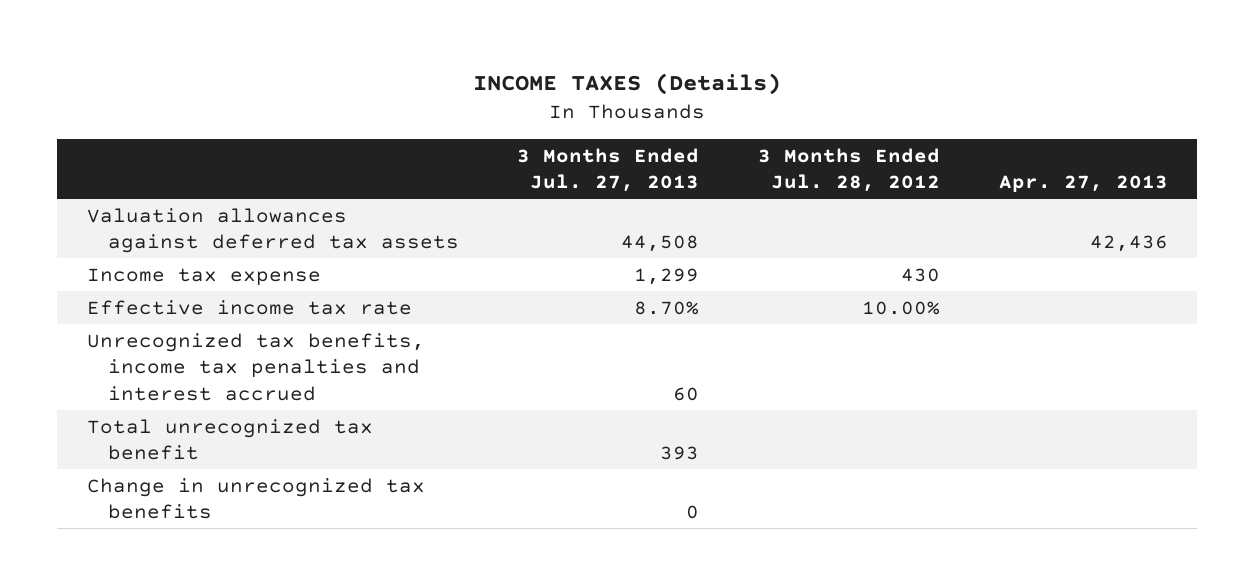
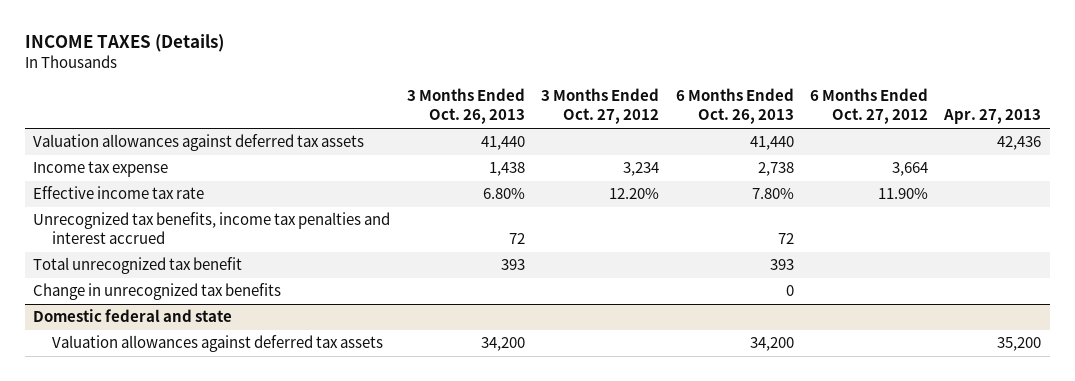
[517,147,700,193] 3 Months Ended Jul. 27, 2013 -> none
[757,147,940,193] 3 Months Ended Jul. 28, 2012 -> none
none -> [406,88,525,125] 3 Months Ended Oct. 26, 2013
none -> [541,88,660,125] 3 Months Ended Oct. 27, 2012
none -> [675,88,794,125] 6 Months Ended Oct. 26, 2013
none -> [810,88,929,125] 6 Months Ended Oct. 27, 2012
none -> [33,309,233,323] Domestic federal and state
none -> [51,335,383,353] Valuation allowances against deferred tax assets

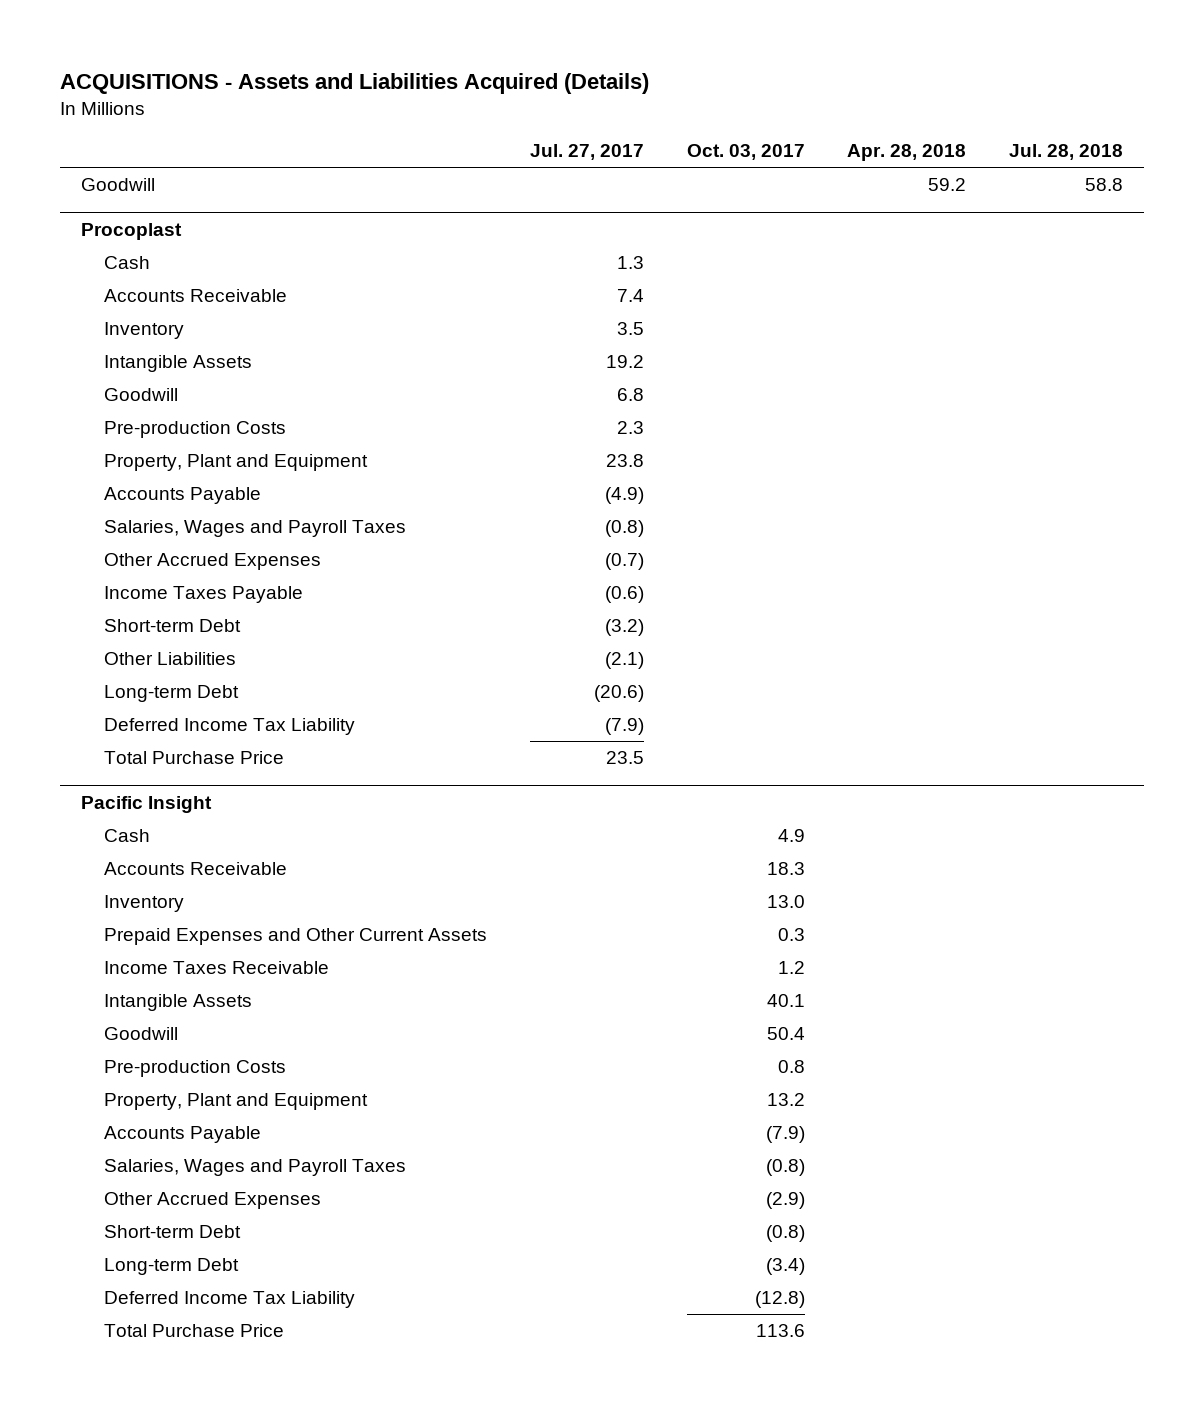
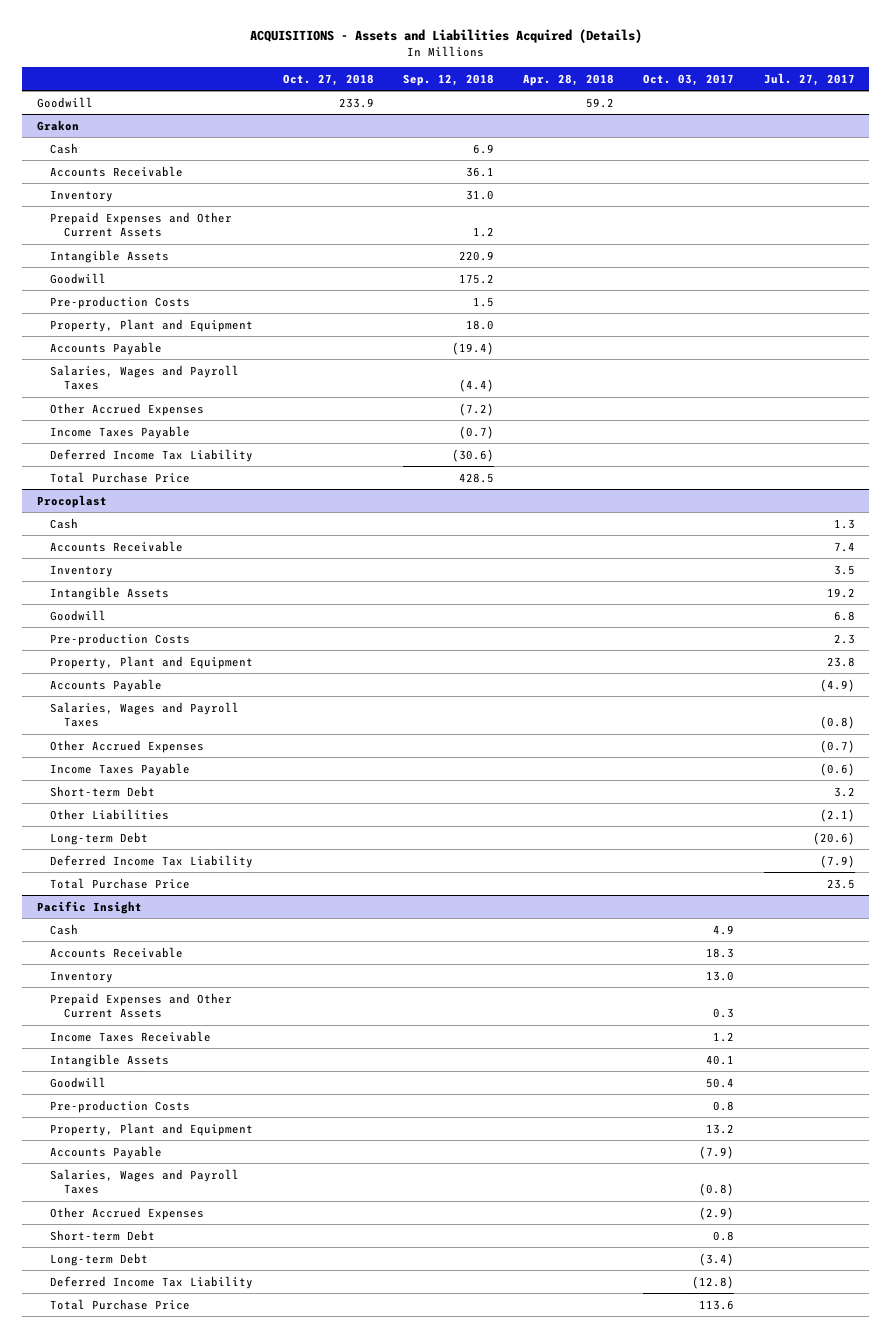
[1009,144,1124,161] Jul. 28, 2018 -> none
none -> [282,73,374,86] Oct. 27, 2018
none -> [402,73,494,86] Sep. 12, 2018
none -> [36,119,79,131] Grakon
none -> [50,142,79,154] Cash
none -> [50,165,184,177] Accounts Receivable
none -> [50,189,114,202] Inventory
none -> [50,211,233,238] Prepaid Expenses and Other Current Assets
none -> [50,249,170,263] Intangible Assets
none -> [50,272,107,284] Goodwill
none -> [50,295,191,309] Pre-production Costs
none -> [50,318,254,332] Property, Plant and Equipment
none -> [50,341,163,355] Accounts Payable
none -> [50,364,240,391] Salaries, Wages and Payroll Taxes
none -> [50,402,205,416] Other Accrued Expenses
none -> [50,425,191,439] Income Taxes Payable
none -> [50,448,254,462] Deferred Income Tax Liability
none -> [50,471,191,483] Total Purchase Price
[605,619,645,637] (3.2) -> [833,786,855,797] 3.2
[765,1225,805,1243] (0.8) -> [713,1230,735,1241] 0.8

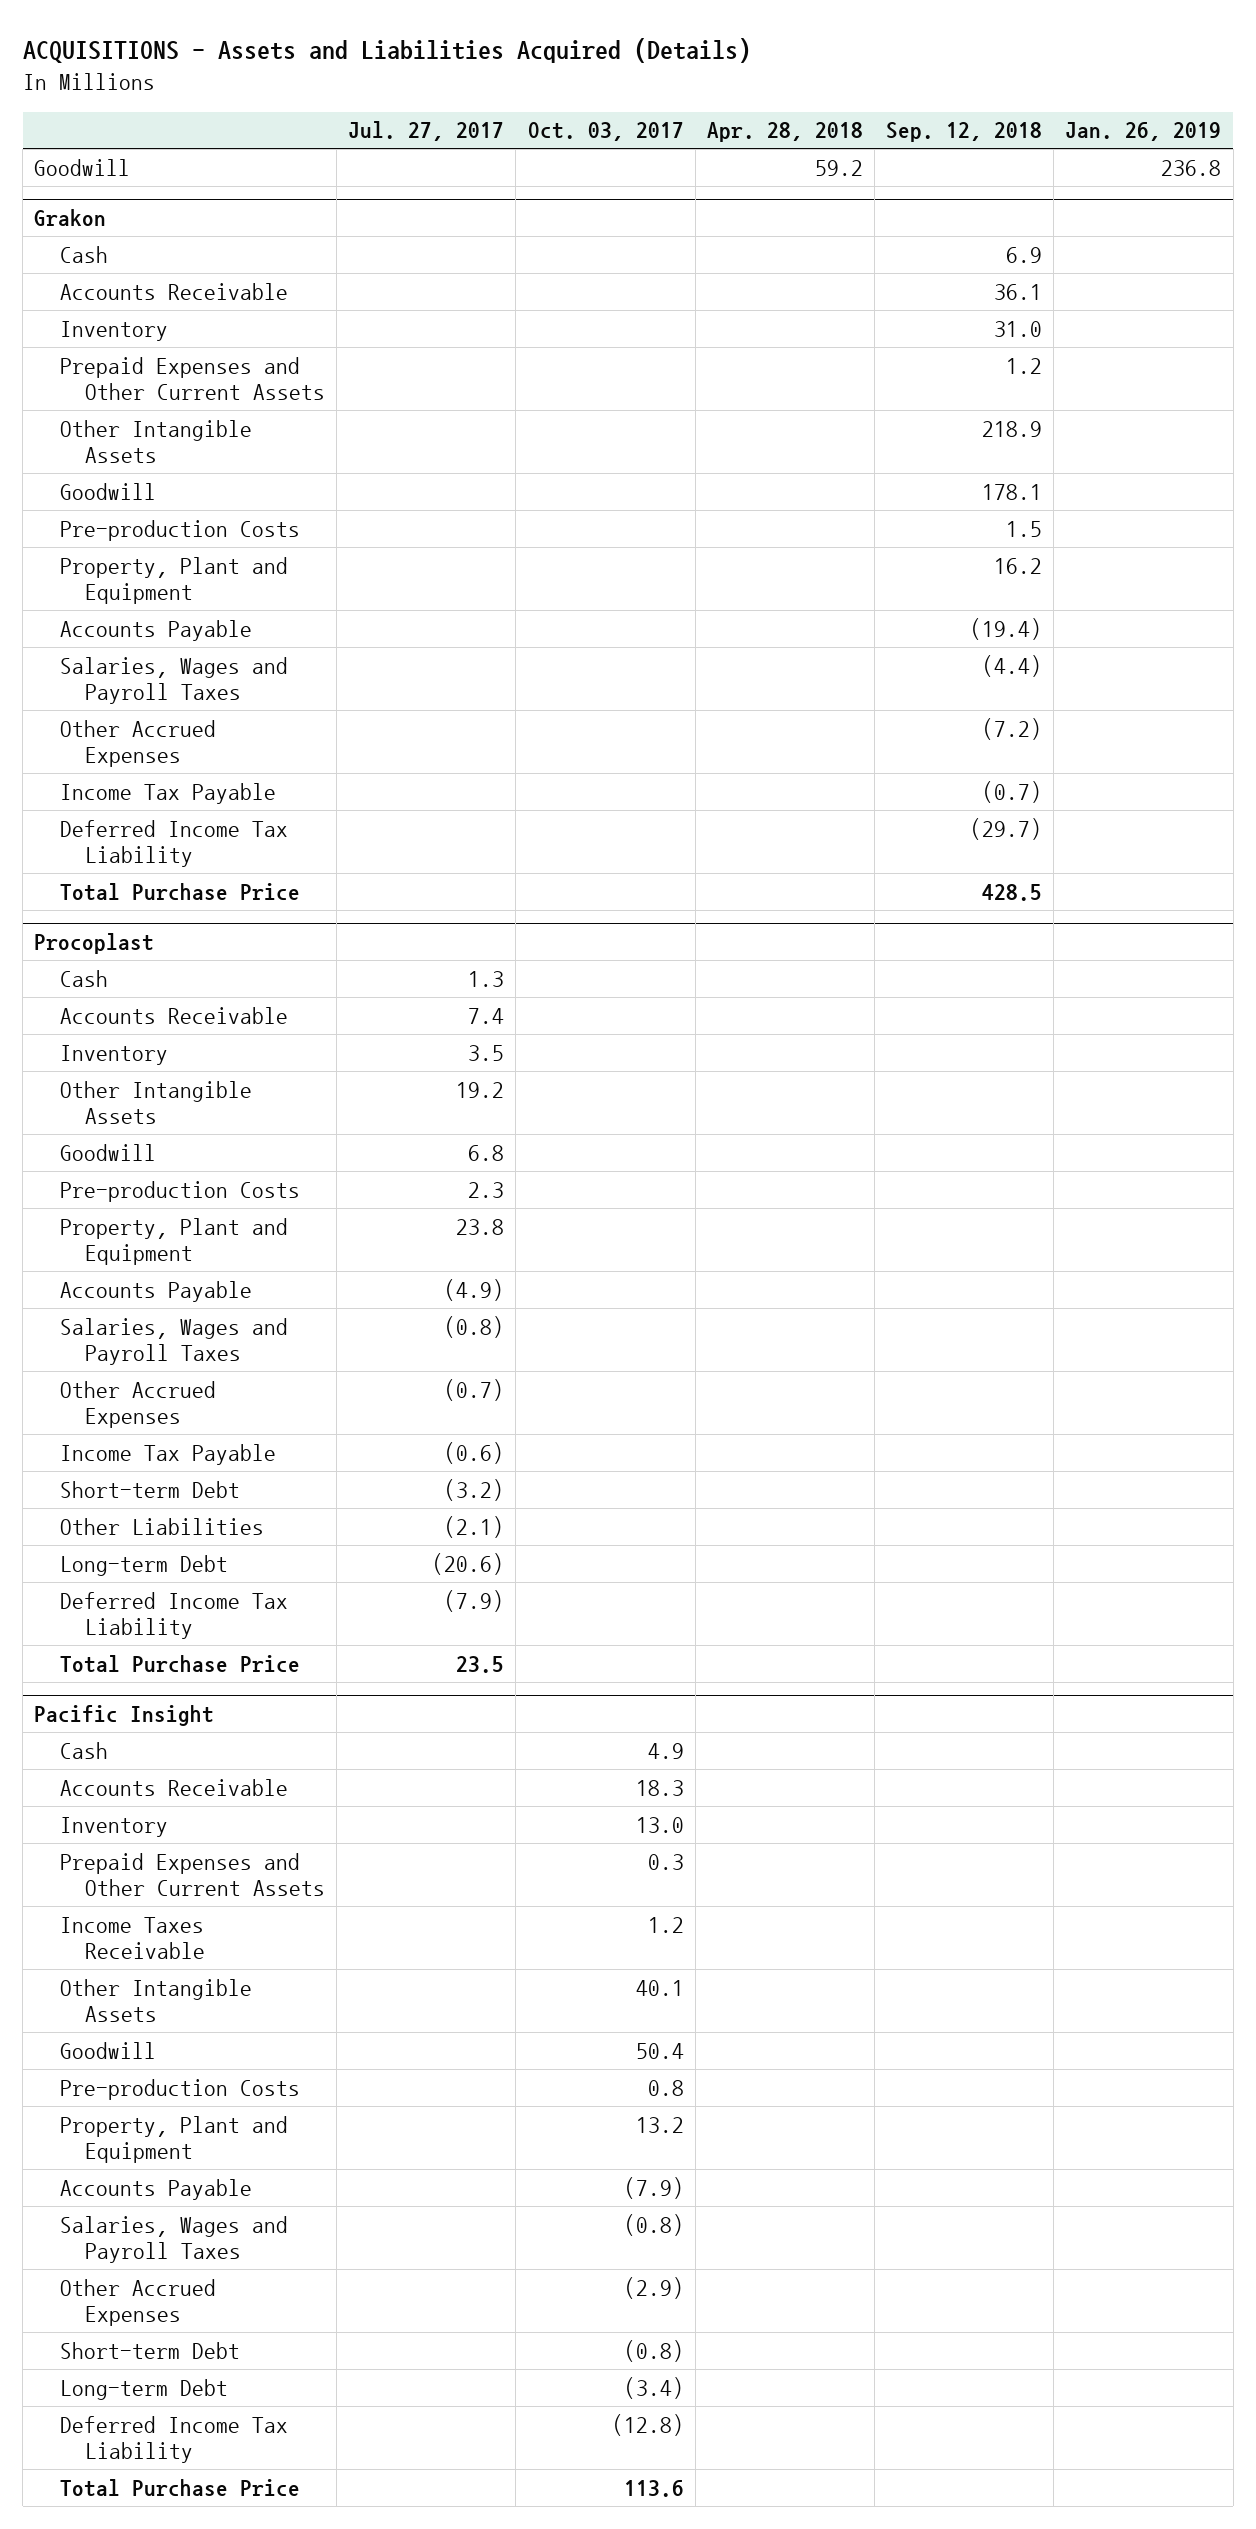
[282,73,374,86] Oct. 27, 2018 -> none
none -> [1065,122,1222,142] Jan. 26, 2019
[50,249,170,263] Intangible Assets -> [59,419,252,464] Other Intangible Assets
[458,250,494,261] 220.9 -> [982,420,1043,437] 218.9
[458,273,494,284] 175.2 -> [982,483,1043,500] 178.1
[465,319,494,330] 18.0 -> [994,557,1043,574] 16.2
[50,425,191,439] Income Taxes Payable -> [59,782,276,804] Income Tax Payable
[451,448,494,462] (30.6) -> [970,817,1043,840] (29.7)
[50,586,170,600] Intangible Assets -> [59,1080,252,1125] Other Intangible Assets
[50,762,191,776] Income Taxes Payable -> [59,1443,276,1465] Income Tax Payable
[833,786,855,797] 3.2 -> [444,1478,505,1501] (3.2)
[50,1053,170,1067] Intangible Assets -> [59,1978,252,2023] Other Intangible Assets
[713,1230,735,1241] 0.8 -> [623,2339,684,2362] (0.8)

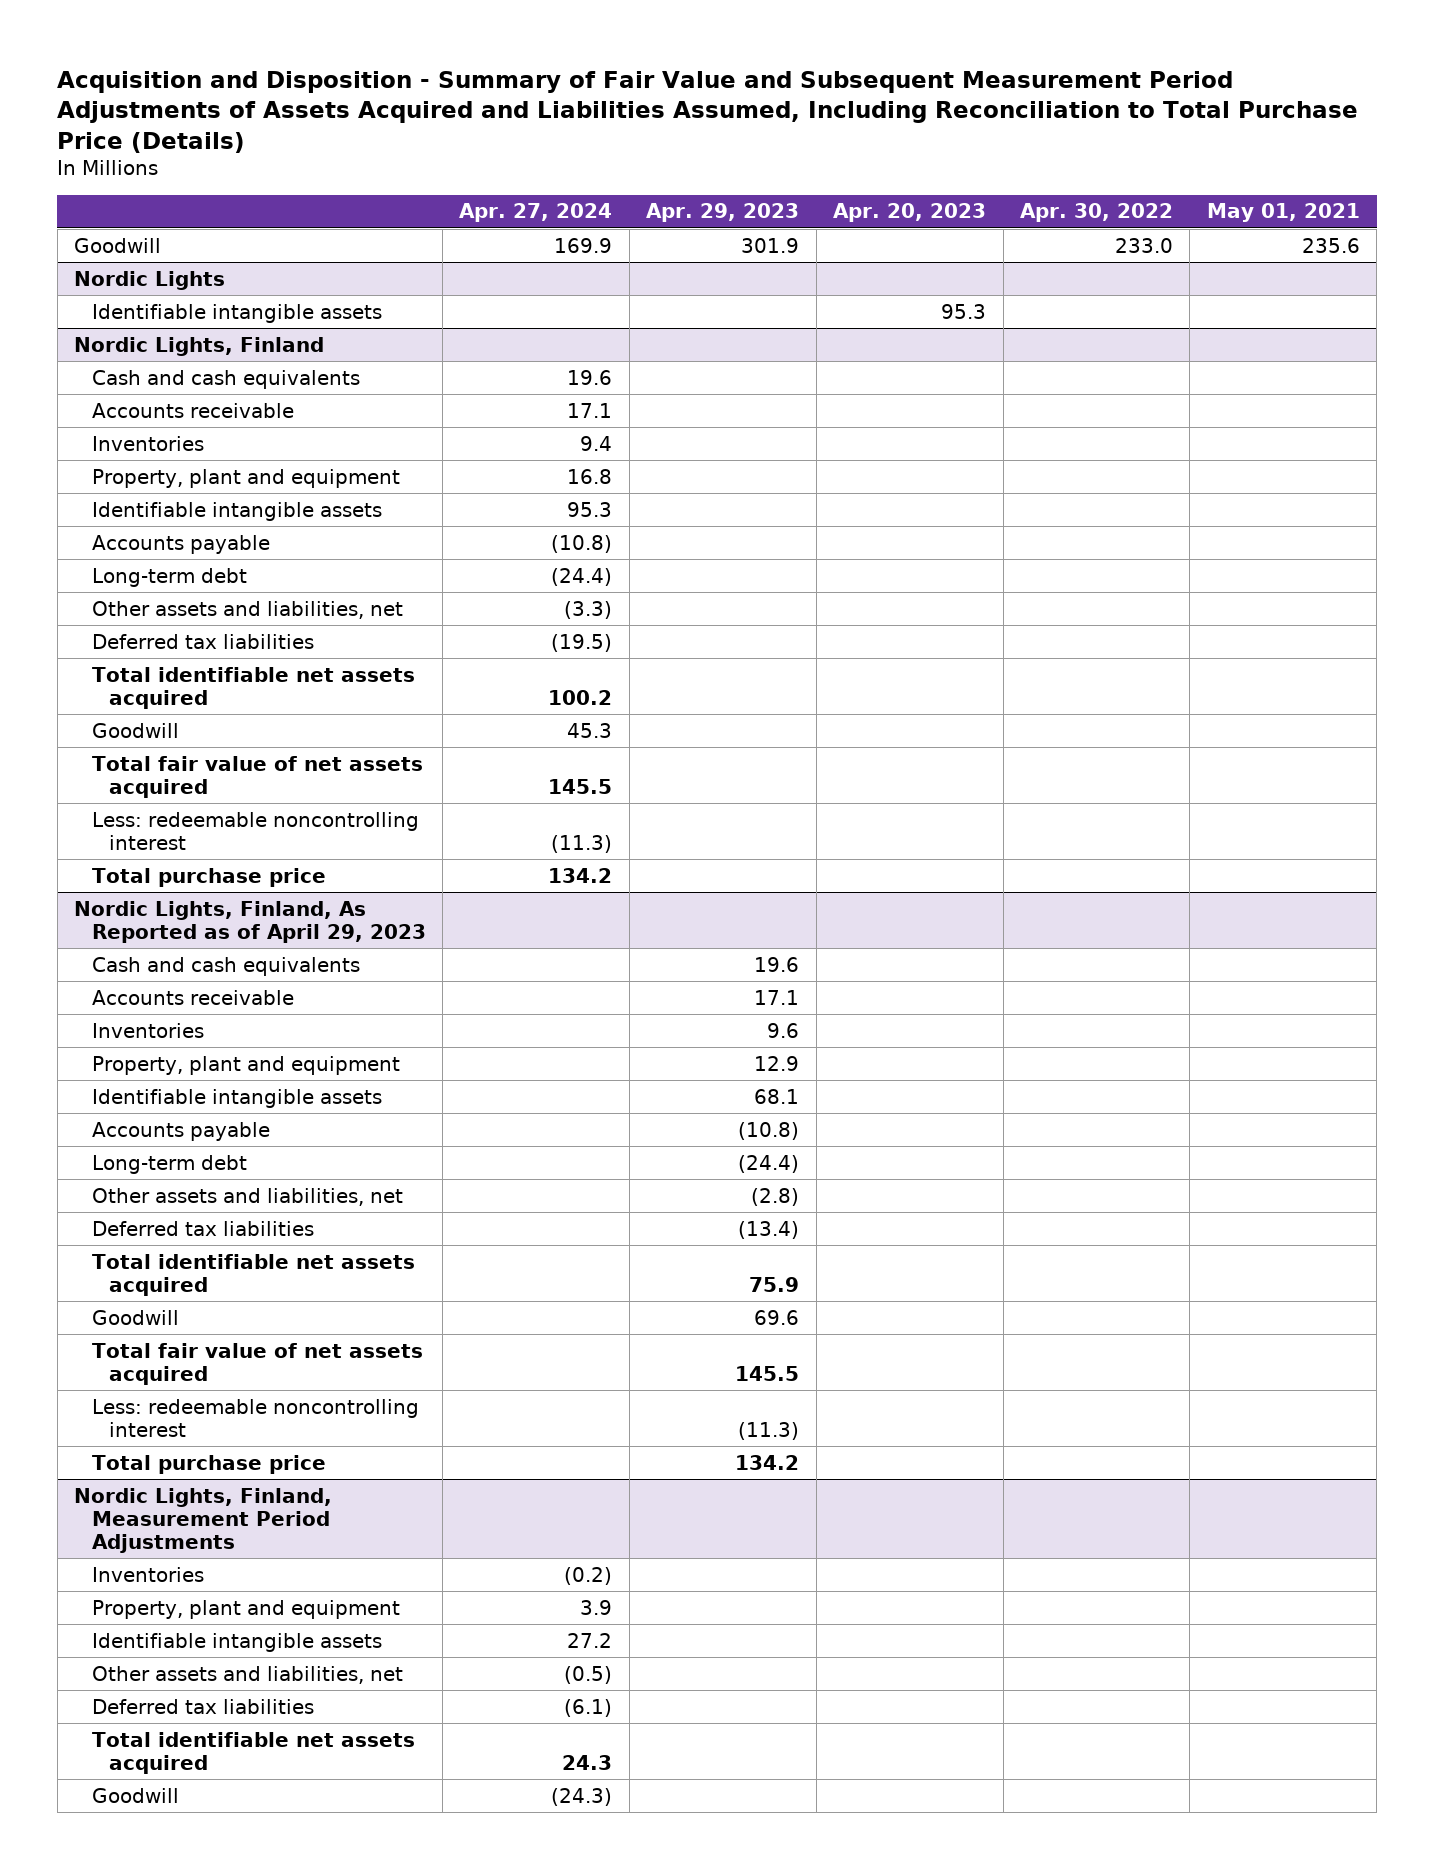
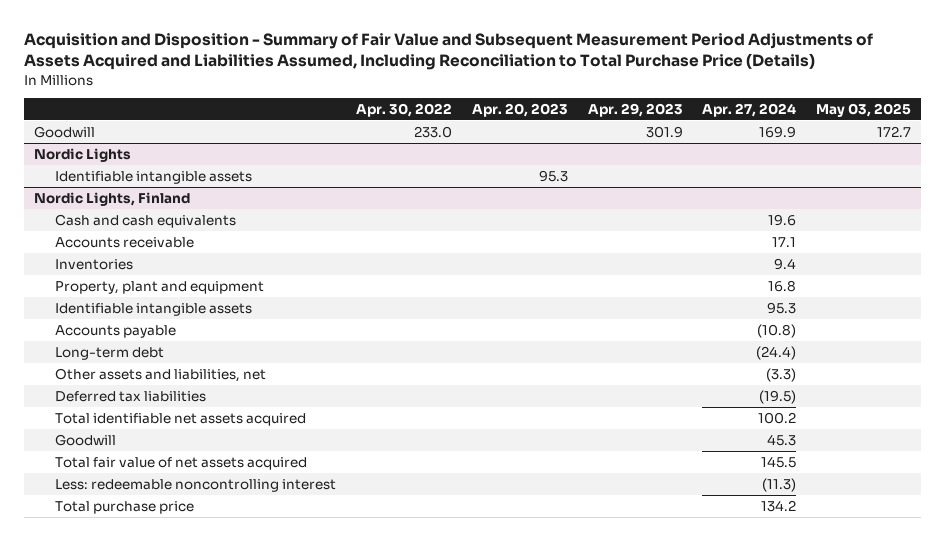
[1206,203,1360,223] May 01, 2021 -> none
none -> [816,103,912,118] May 03, 2025
[74,900,426,943] Nordic Lights, Finland, As Reported as of April 29, 2023 -> none
[91,956,360,976] Cash and cash equivalents -> none
[91,989,294,1005] Accounts receivable -> none
[91,1022,204,1038] Inventories -> none
[91,1055,400,1075] Property, plant and equipment -> none
[91,1088,382,1108] Identifiable intangible assets -> none
[91,1121,270,1141] Accounts payable -> none
[91,1154,247,1174] Long-term debt -> none
[91,1187,403,1206] Other assets and liabilities, net -> none
[91,1220,314,1236] Deferred tax liabilities -> none
[91,1253,415,1296] Total identifiable net assets acquired -> none
[91,1309,179,1325] Goodwill -> none
[91,1342,423,1385] Total fair value of net assets acquired -> none
[91,1398,419,1437] Less: redeemable noncontrolling interest -> none
[91,1454,326,1474] Total purchase price -> none
[74,1487,333,1553] Nordic Lights, Finland, Measurement Period Adjustments -> none
[91,1566,204,1582] Inventories -> none
[91,1599,400,1619] Property, plant and equipment -> none
[91,1632,382,1652] Identifiable intangible assets -> none
[91,1665,403,1684] Other assets and liabilities, net -> none
[91,1698,314,1714] Deferred tax liabilities -> none
[91,1731,415,1774] Total identifiable net assets acquired -> none
[91,1787,179,1803] Goodwill -> none

